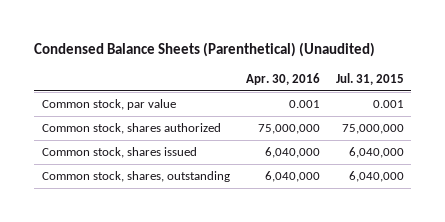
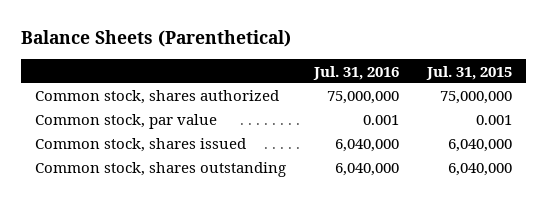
[33,41,375,57] Condensed Balance Sheets (Parenthetical) (Unaudited) -> [20,30,291,48] Balance Sheets (Parenthetical)
[245,72,320,85] Apr. 30, 2016 -> none
none -> [313,65,400,80] Jul. 31, 2016
[41,99,176,111] Common stock, par value -> [34,114,217,130] Common stock, par value
[41,171,230,183] Common stock, shares, outstanding -> [34,162,286,178] Common stock, shares outstanding

